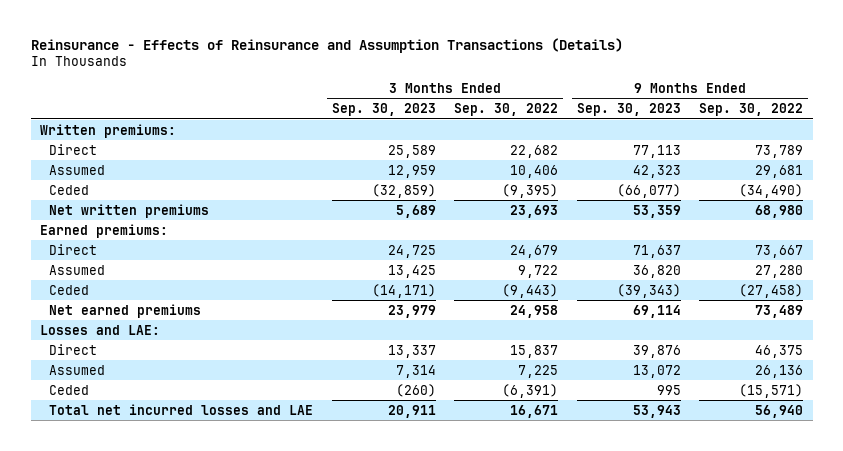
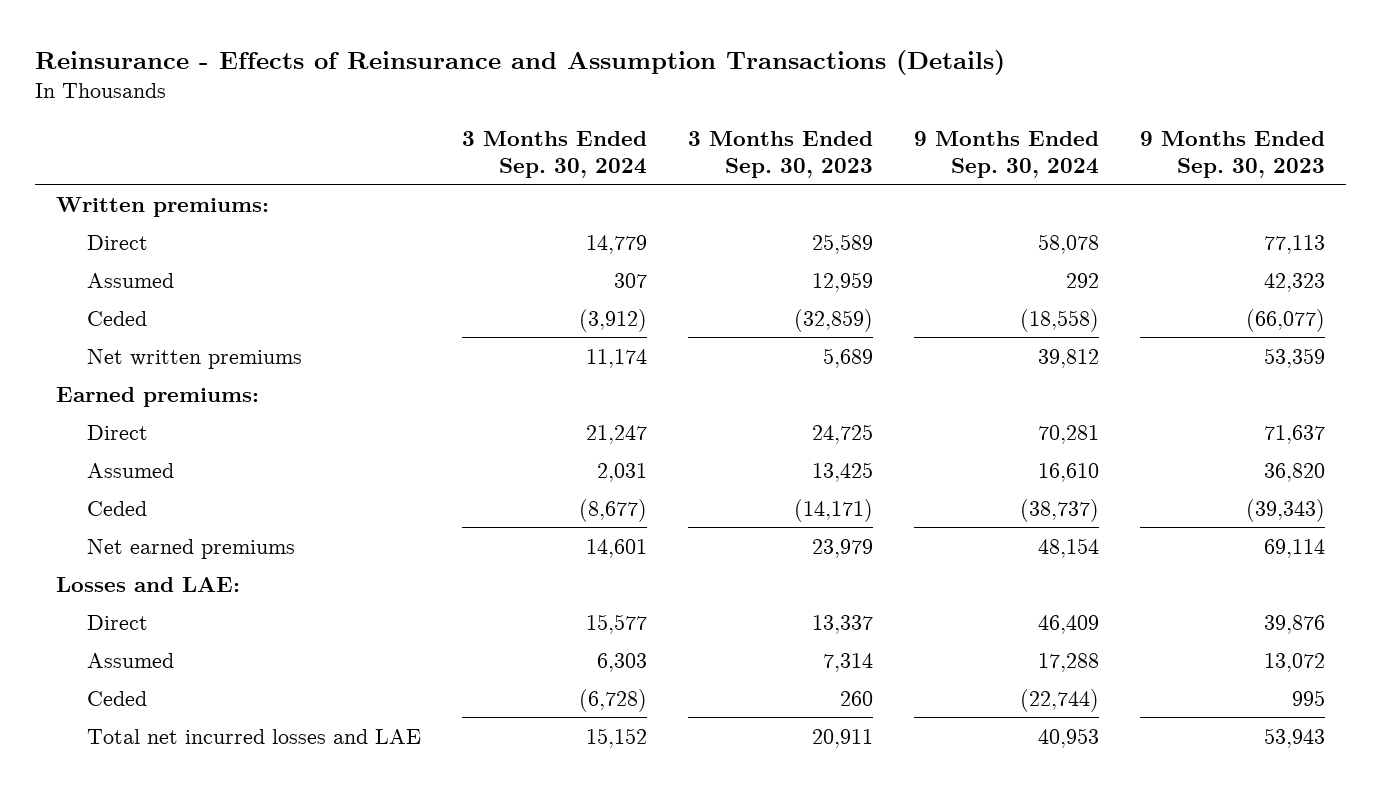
[454,103,559,117] Sep. 30, 2022 -> none
[699,103,804,117] Sep. 30, 2022 -> none
none -> [462,130,648,178] 3 Months Ended Sep. 30, 2024
none -> [914,130,1100,178] 9 Months Ended Sep. 30, 2024
[395,383,436,397] (260) -> [840,690,874,706] 260

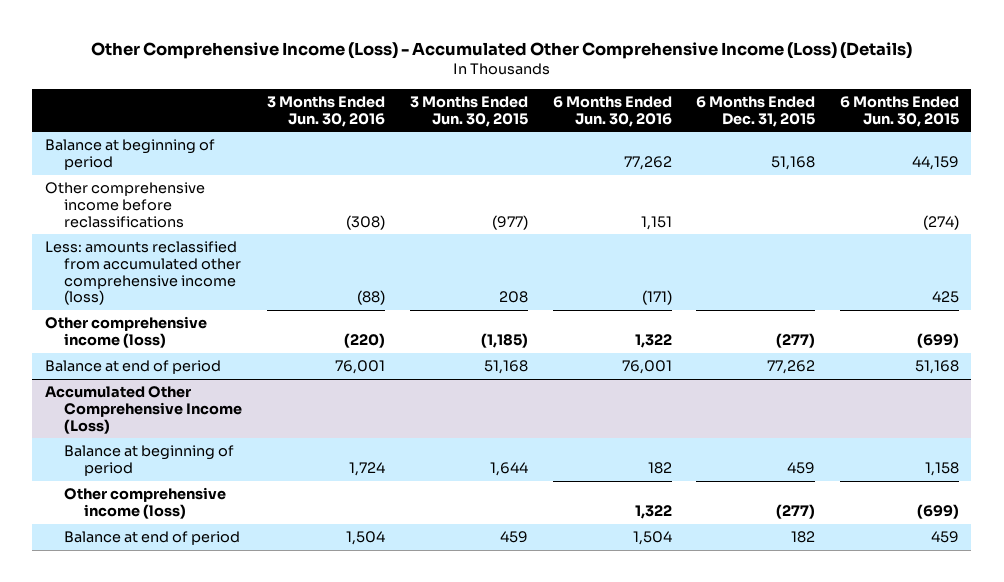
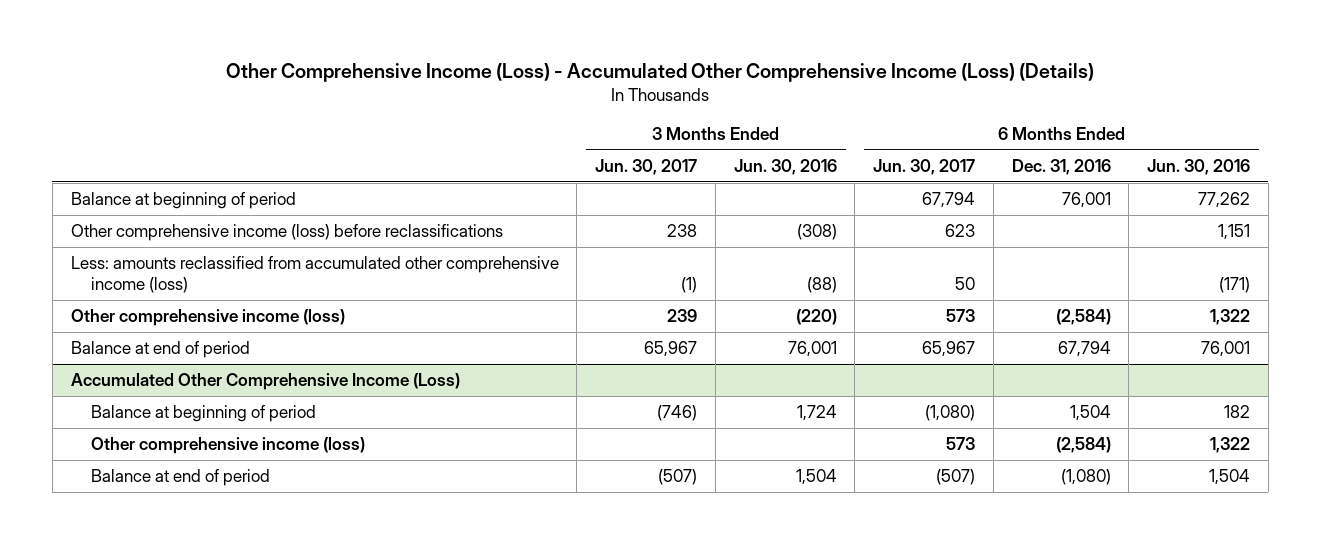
[409,95,528,127] 3 Months Ended Jun. 30, 2015 -> none
[696,95,816,127] 6 Months Ended Dec. 31, 2015 -> none
[840,95,960,127] 6 Months Ended Jun. 30, 2015 -> none
none -> [595,158,698,175] Jun. 30, 2017
none -> [873,158,976,175] Jun. 30, 2017
none -> [1011,158,1111,175] Dec. 31, 2016
[44,182,205,228] Other comprehensive income before reclassifications -> [70,224,503,242] Other comprehensive income (loss) before reclassifications

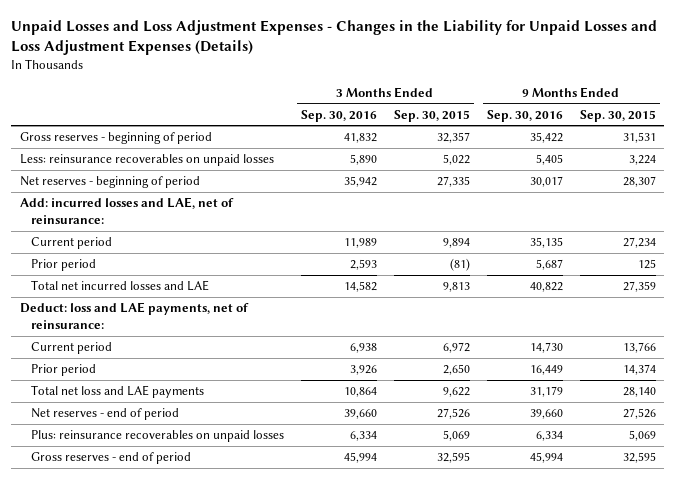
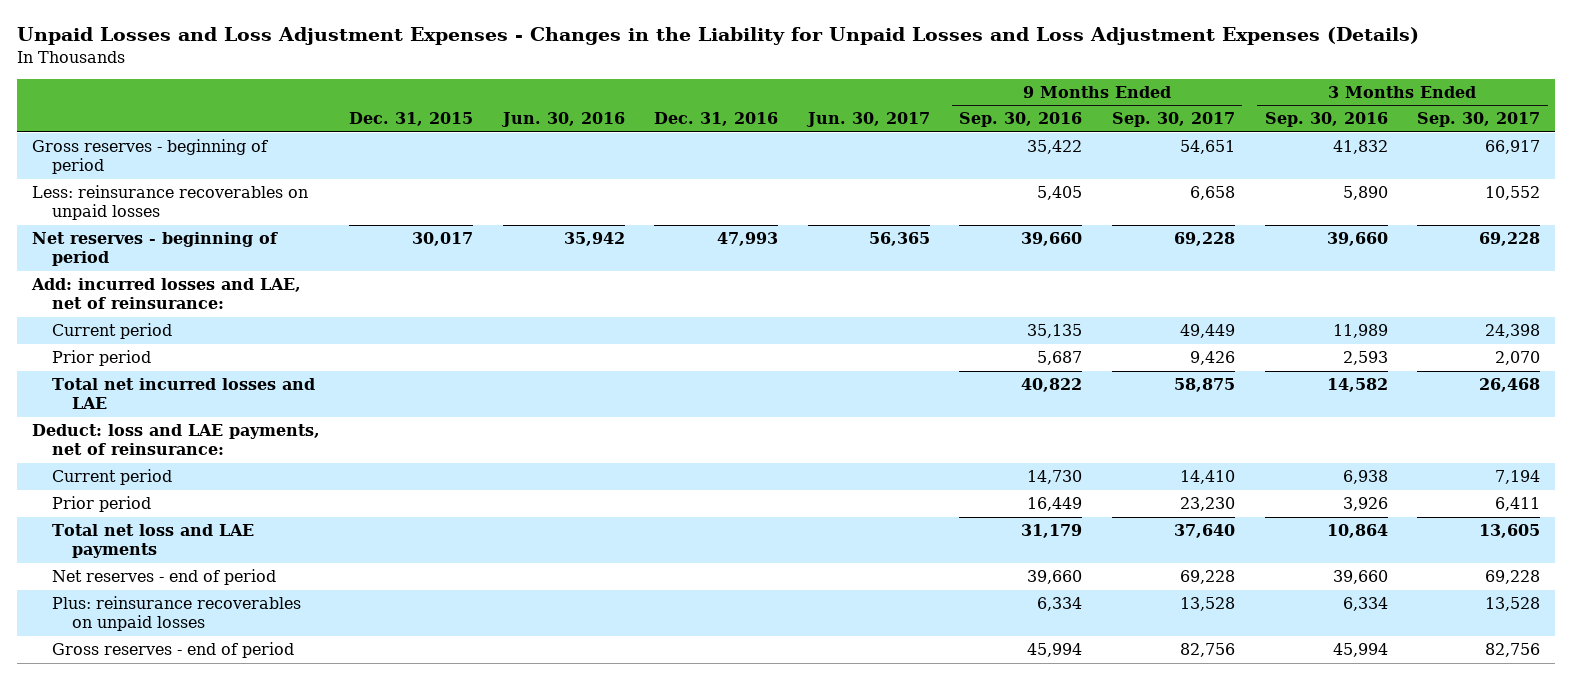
[393,109,470,122] Sep. 30, 2015 -> none
[579,109,656,122] Sep. 30, 2015 -> none
none -> [349,112,474,127] Dec. 31, 2015
none -> [500,112,625,128] Jun. 30, 2016
none -> [654,112,779,127] Dec. 31, 2016
none -> [805,112,930,128] Jun. 30, 2017
none -> [1112,112,1236,128] Sep. 30, 2017
none -> [1417,112,1541,128] Sep. 30, 2017
[344,176,378,188] 35,942 -> [1326,232,1388,247] 39,660
[529,176,563,188] 30,017 -> [1021,232,1083,247] 39,660

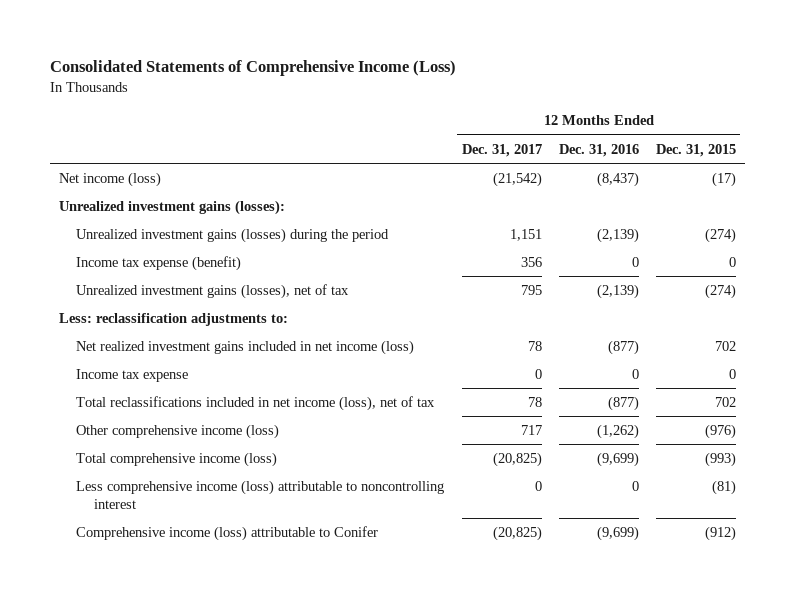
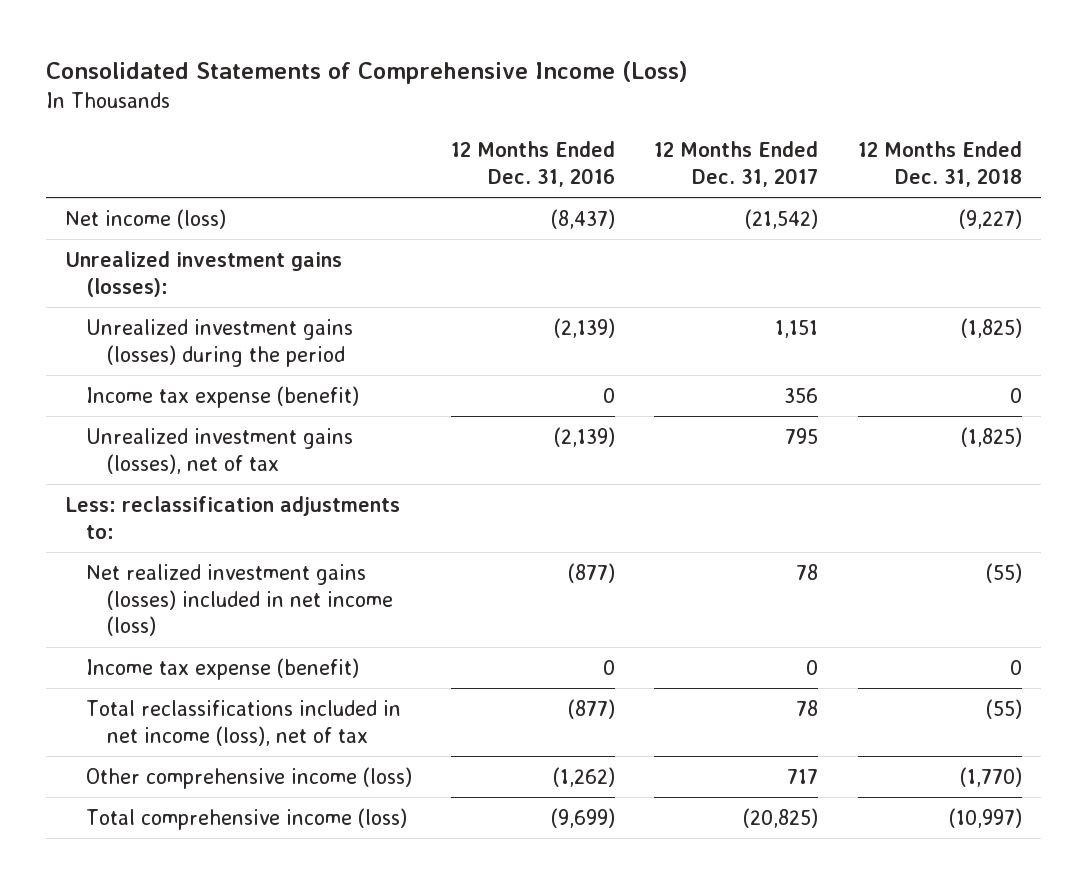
[656,143,737,157] Dec. 31, 2015 -> none
none -> [857,141,1022,187] 12 Months Ended Dec. 31, 2018
[76,339,415,355] Net realized investment gains included in net income (loss) -> [86,563,393,637] Net realized investment gains (losses) included in net income (loss)
[76,368,189,382] Income tax expense -> [86,657,360,680] Income tax expense (benefit)
[76,479,445,509] Less comprehensive income (loss) attributable to noncontrolling interest -> none
[76,525,379,541] Comprehensive income (loss) attributable to Conifer -> none

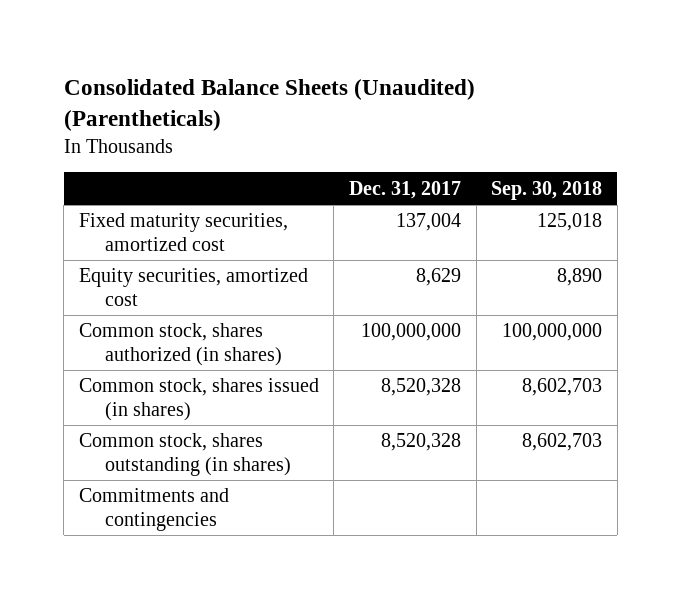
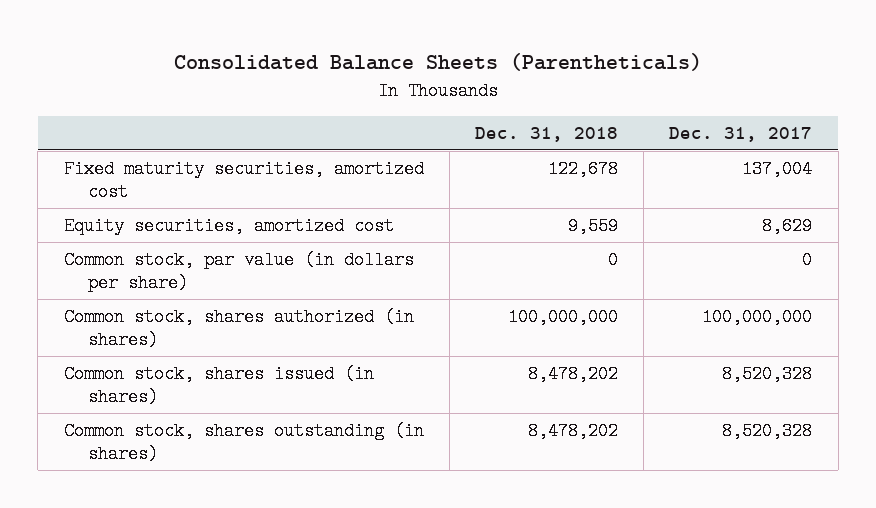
[63,78,475,131] Consolidated Balance Sheets (Unaudited) (Parentheticals) -> [174,53,703,72] Consolidated Balance Sheets (Parentheticals)
[491,180,603,200] Sep. 30, 2018 -> none
none -> [475,126,619,142] Dec. 31, 2018
none -> [63,250,414,293] Common stock, par value (in dollars per share)
[78,488,229,531] Commitments and contingencies -> none

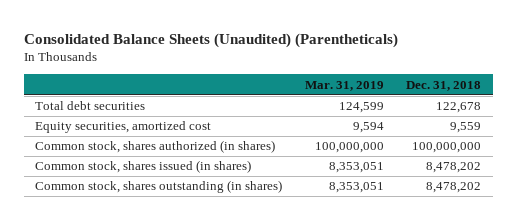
[174,53,703,72] Consolidated Balance Sheets (Parentheticals) -> [23,32,398,48] Consolidated Balance Sheets (Unaudited) (Parentheticals)
[669,126,813,142] Dec. 31, 2017 -> none
none -> [304,80,384,91] Mar. 31, 2019
[63,159,424,202] Fixed maturity securities, amortized cost -> [35,101,146,111] Total debt securities
[63,250,414,293] Common stock, par value (in dollars per share) -> none

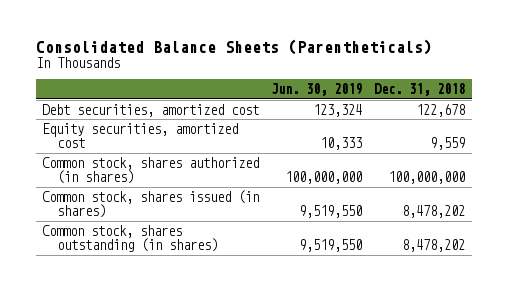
[23,32,398,48] Consolidated Balance Sheets (Unaudited) (Parentheticals) -> [35,39,432,56] Consolidated Balance Sheets (Parentheticals)
[304,80,384,91] Mar. 31, 2019 -> none
none -> [271,83,363,97] Jun. 30, 2019
[35,101,146,111] Total debt securities -> [41,103,259,117] Debt securities, amortized cost

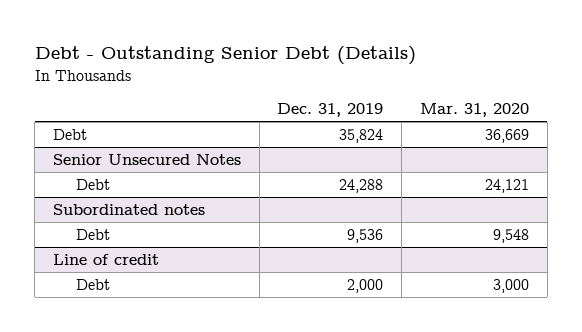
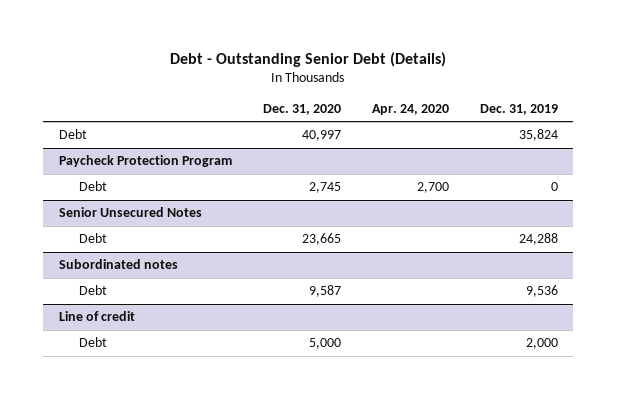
[419,103,529,118] Mar. 31, 2020 -> none
none -> [262,103,341,115] Dec. 31, 2020
none -> [371,103,449,115] Apr. 24, 2020
none -> [58,155,232,168] Paycheck Protection Program
none -> [78,181,107,192] Debt

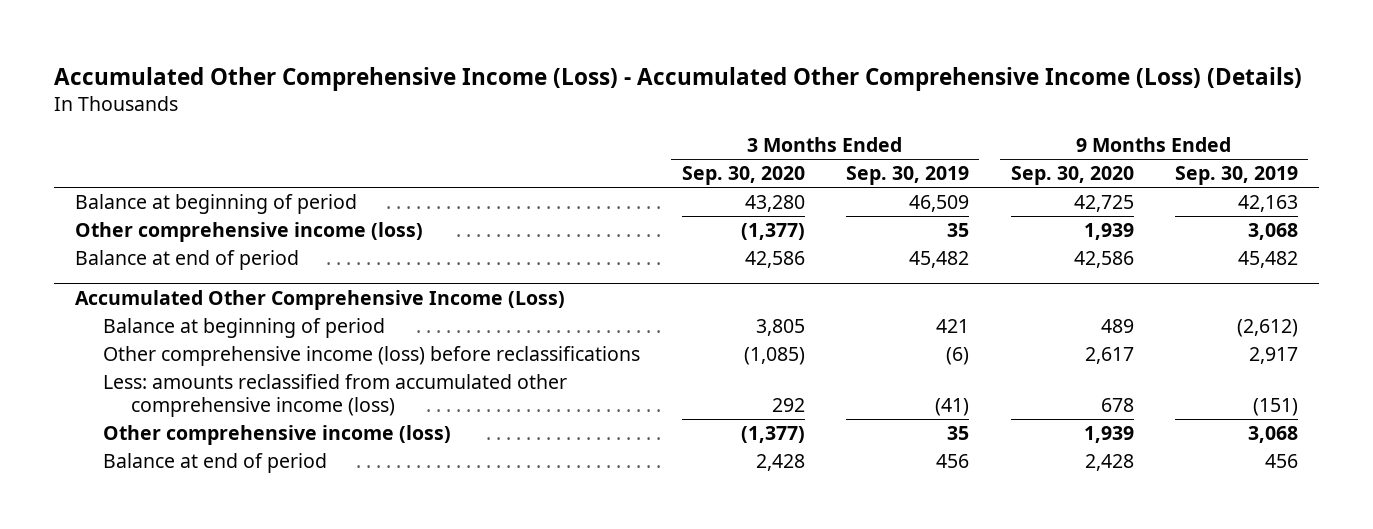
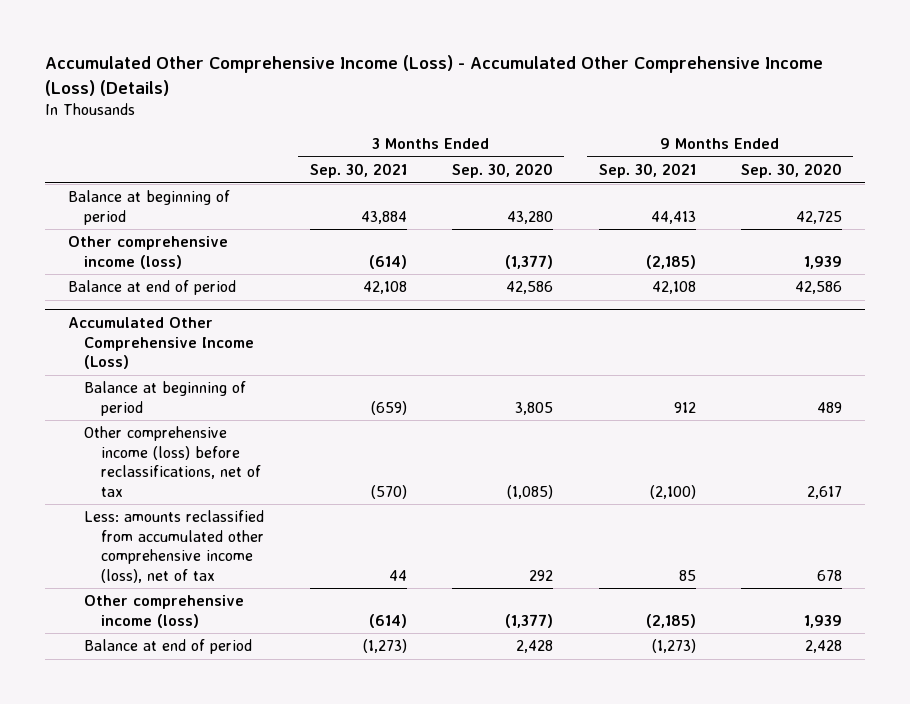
[846,166,970,186] Sep. 30, 2019 -> none
[1174,166,1298,186] Sep. 30, 2019 -> none
none -> [309,163,407,179] Sep. 30, 2021
none -> [598,163,696,179] Sep. 30, 2021
[103,346,641,367] Other comprehensive income (loss) before reclassifications -> [84,426,261,497] Other comprehensive income (loss) before reclassifications, net of tax
[103,374,568,418] Less: amounts reclassified from accumulated other comprehensive income (loss) -> [84,510,265,583] Less: amounts reclassified from accumulated other comprehensive income (loss), net of tax

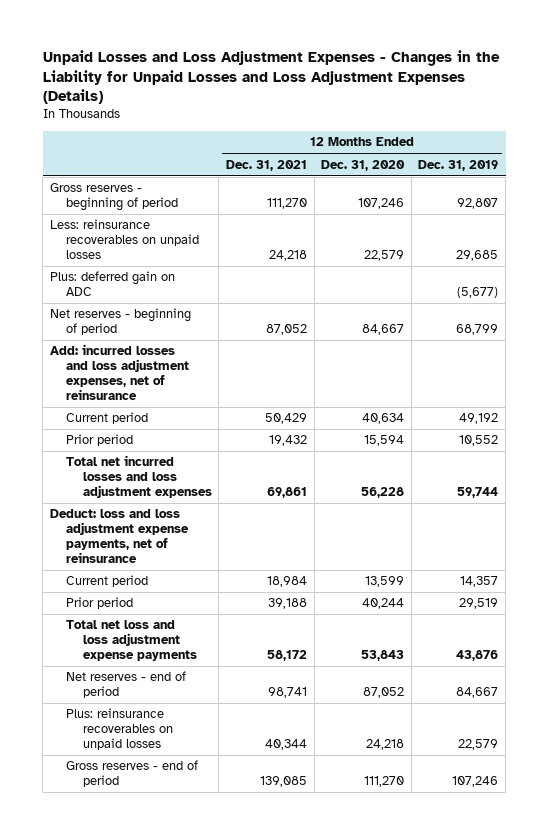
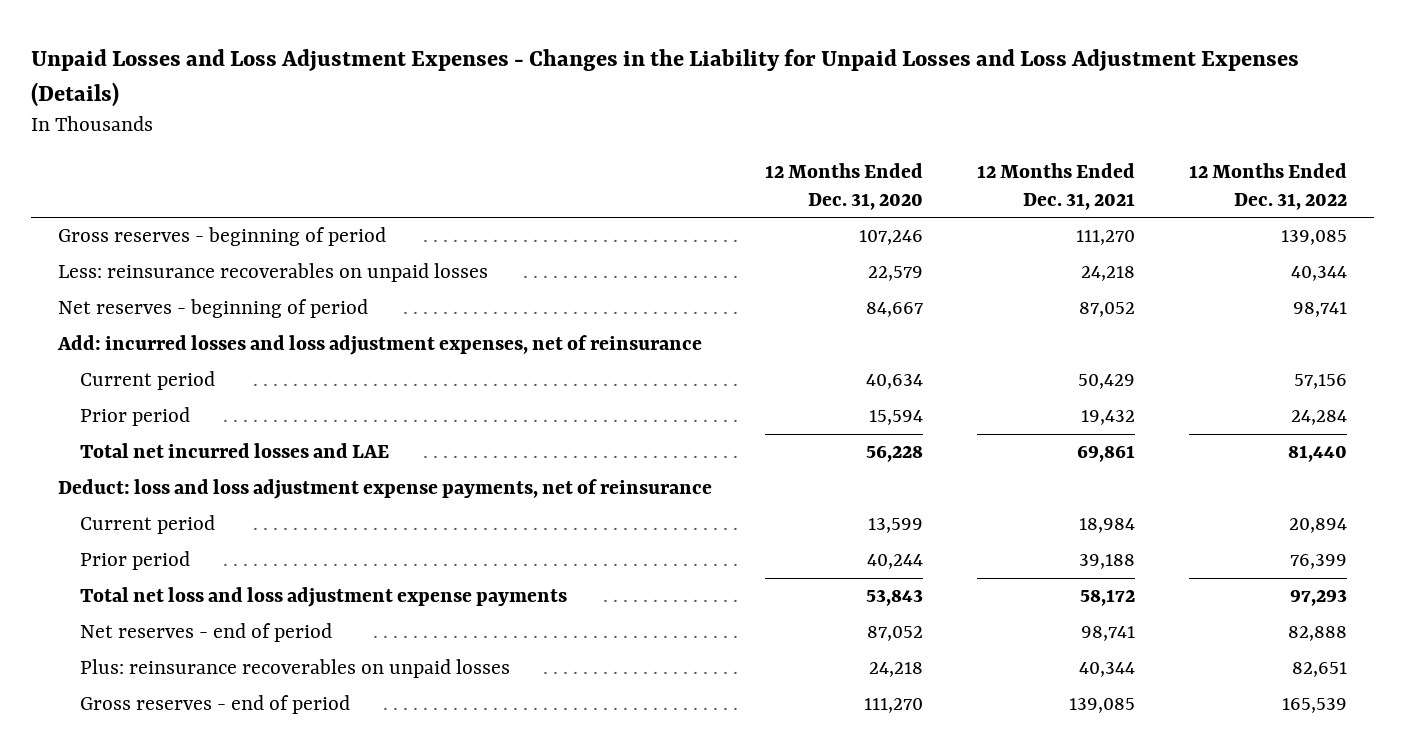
[418,159,499,171] Dec. 31, 2019 -> none
none -> [1188,162,1347,210] 12 Months Ended Dec. 31, 2022
[50,271,176,297] Plus: deferred gain on ADC -> none
[66,455,212,499] Total net incurred losses and loss adjustment expenses -> [79,443,389,459] Total net incurred losses and LAE

